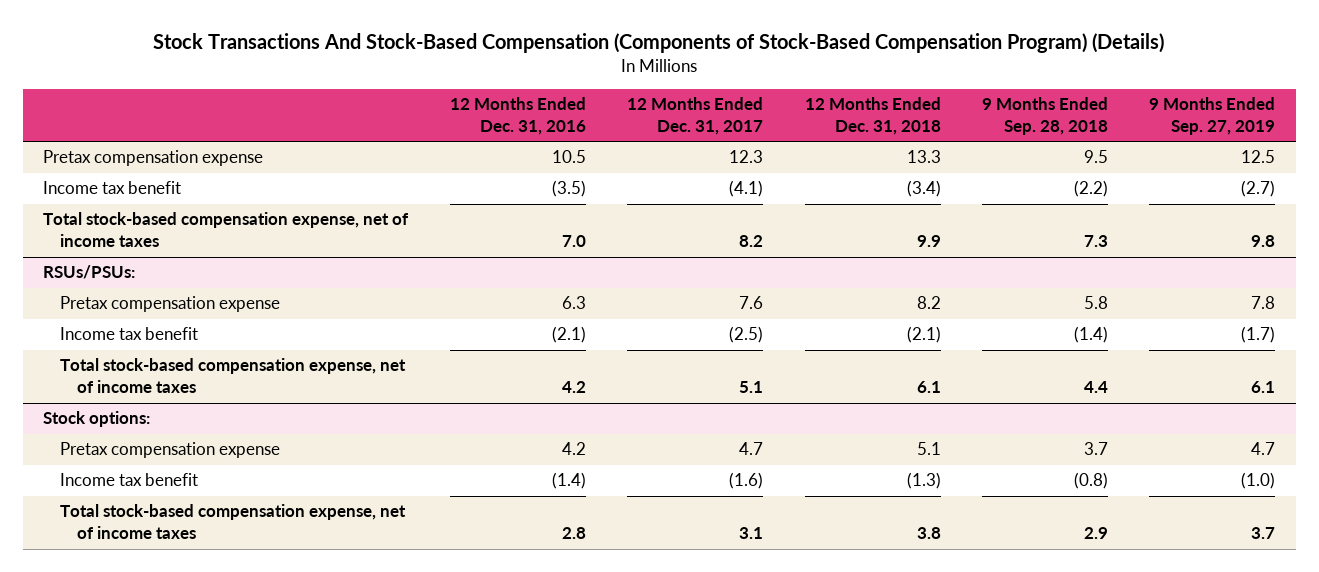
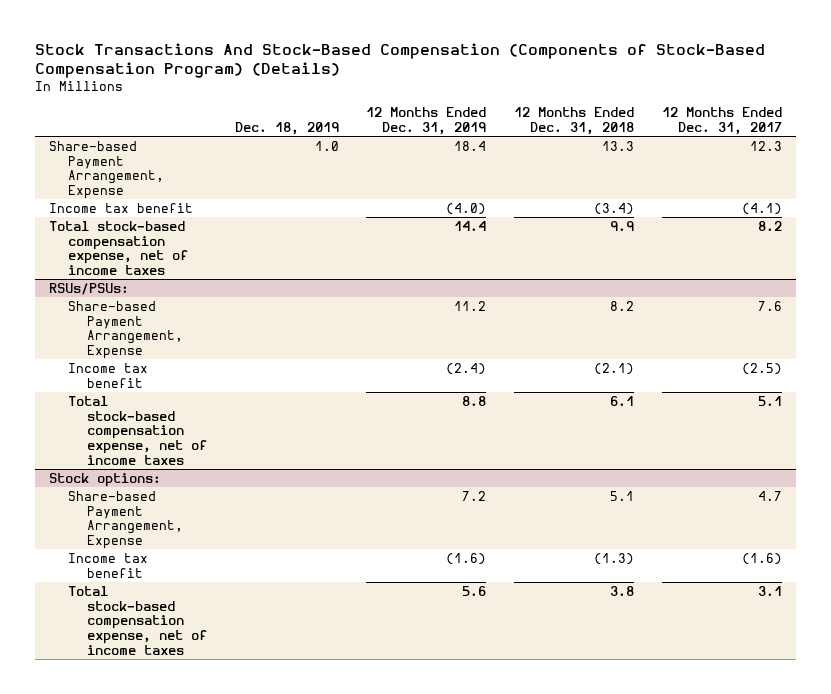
[449,97,586,136] 12 Months Ended Dec. 31, 2016 -> none
[981,97,1108,136] 9 Months Ended Sep. 28, 2018 -> none
[1149,97,1276,136] 9 Months Ended Sep. 27, 2019 -> none
none -> [234,122,339,136] Dec. 18, 2019
none -> [366,107,487,136] 12 Months Ended Dec. 31, 2019
[43,150,264,167] Pretax compensation expense -> [49,140,165,199] Share-based Payment Arrangement, Expense
[60,296,281,313] Pretax compensation expense -> [68,300,183,359] Share-based Payment Arrangement, Expense
[60,442,281,459] Pretax compensation expense -> [68,490,183,549] Share-based Payment Arrangement, Expense

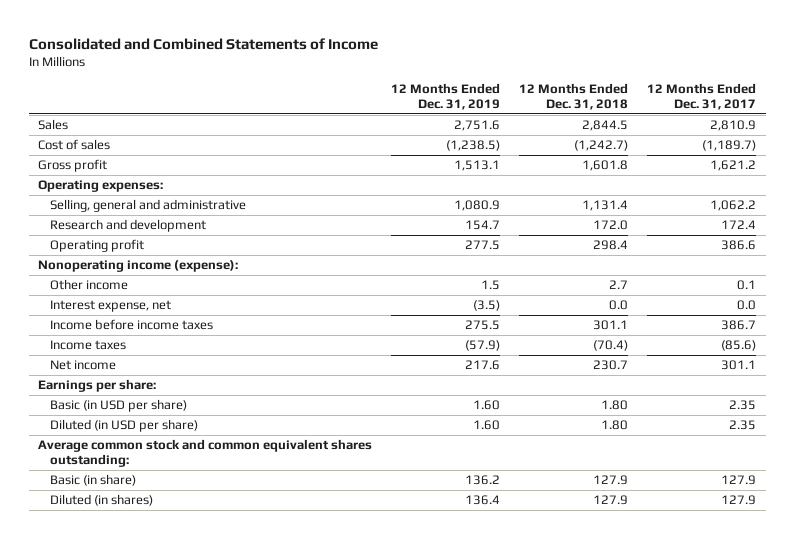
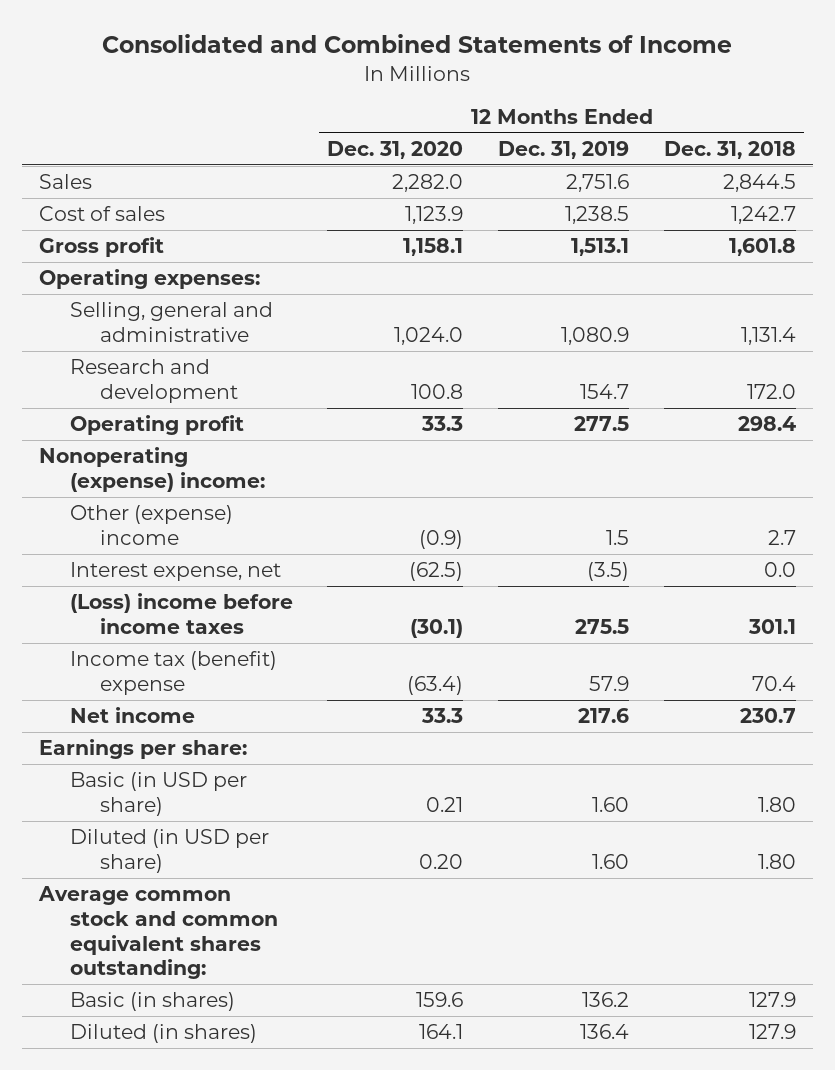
[647,83,757,111] 12 Months Ended Dec. 31, 2017 -> none
none -> [327,141,464,160] Dec. 31, 2020
[446,139,501,151] (1,238.5) -> [565,206,630,225] 1,238.5
[574,139,629,151] (1,242.7) -> [730,206,796,225] 1,242.7
[38,259,239,272] Nonoperating income (expense): -> [38,447,265,492] Nonoperating (expense) income:
[50,278,129,290] Other income -> [69,505,233,545] Other (expense) income
[50,318,214,330] Income before income taxes -> [69,593,293,634] (Loss) income before income taxes
[50,339,127,350] Income taxes -> [69,651,277,695] Income tax (benefit) expense
[465,339,501,351] (57.9) -> [589,675,630,691] 57.9
[593,339,629,351] (70.4) -> [751,675,796,691] 70.4
[50,473,137,486] Basic (in share) -> [69,992,235,1012] Basic (in shares)

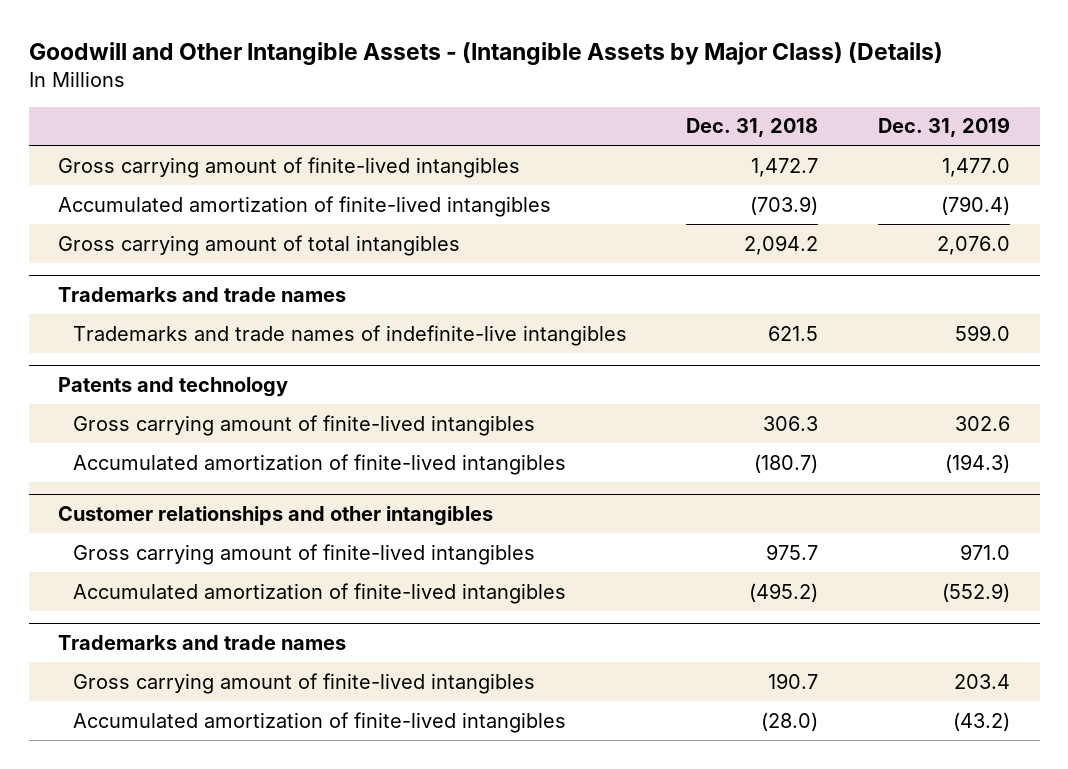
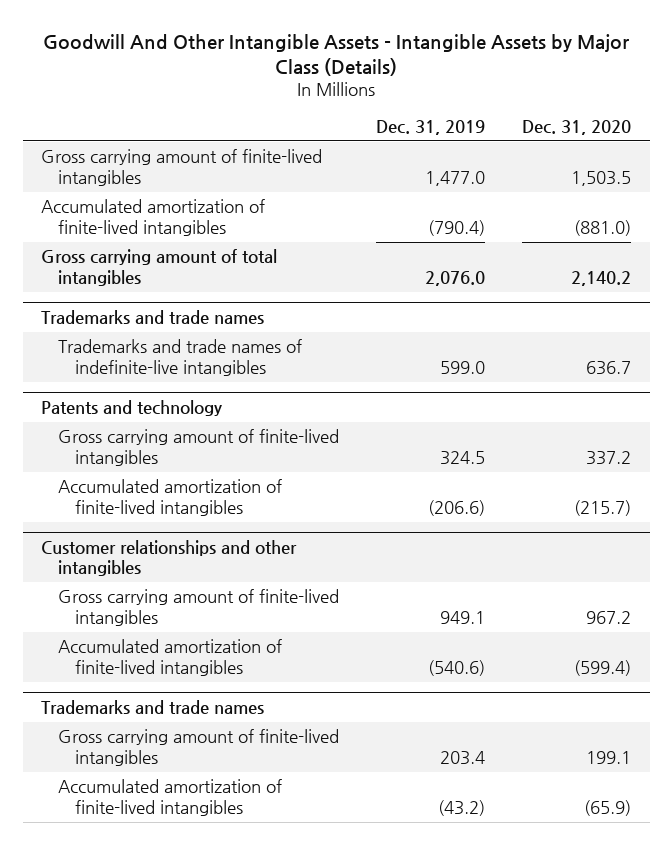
[28,41,943,65] Goodwill and Other Intangible Assets - (Intangible Assets by Major Class) (Details) -> [43,33,630,77] Goodwill And Other Intangible Assets - Intangible Assets by Major Class (Details)
[686,118,819,138] Dec. 31, 2018 -> none
none -> [522,119,632,135] Dec. 31, 2020
[954,415,1010,431] 302.6 -> [440,450,486,465] 324.5
[944,453,1010,473] (194.3) -> [428,499,486,516] (206.6)
[959,543,1010,560] 971.0 -> [440,610,486,624] 949.1
[941,582,1010,602] (552.9) -> [428,659,486,676] (540.6)

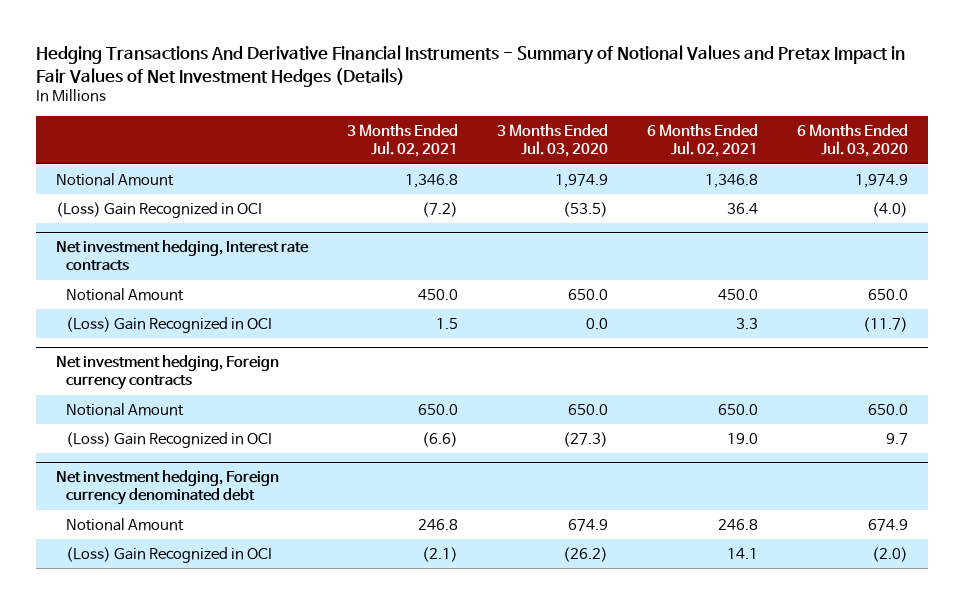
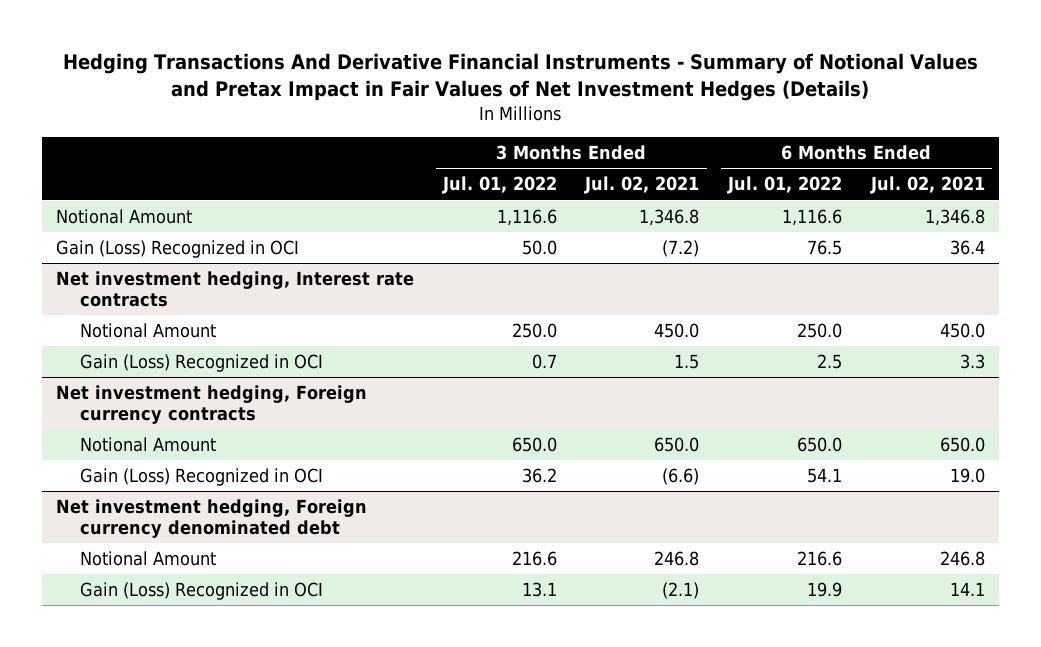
[497,123,609,158] 3 Months Ended Jul. 03, 2020 -> none
[797,123,909,158] 6 Months Ended Jul. 03, 2020 -> none
none -> [441,176,557,195] Jul. 01, 2022
none -> [727,176,843,195] Jul. 01, 2022
[55,201,262,218] (Loss) Gain Recognized in OCI -> [56,240,300,259] Gain (Loss) Recognized in OCI
[66,316,273,333] (Loss) Gain Recognized in OCI -> [79,354,323,373] Gain (Loss) Recognized in OCI
[66,431,273,448] (Loss) Gain Recognized in OCI -> [79,468,323,487] Gain (Loss) Recognized in OCI
[66,546,273,563] (Loss) Gain Recognized in OCI -> [79,582,323,601] Gain (Loss) Recognized in OCI

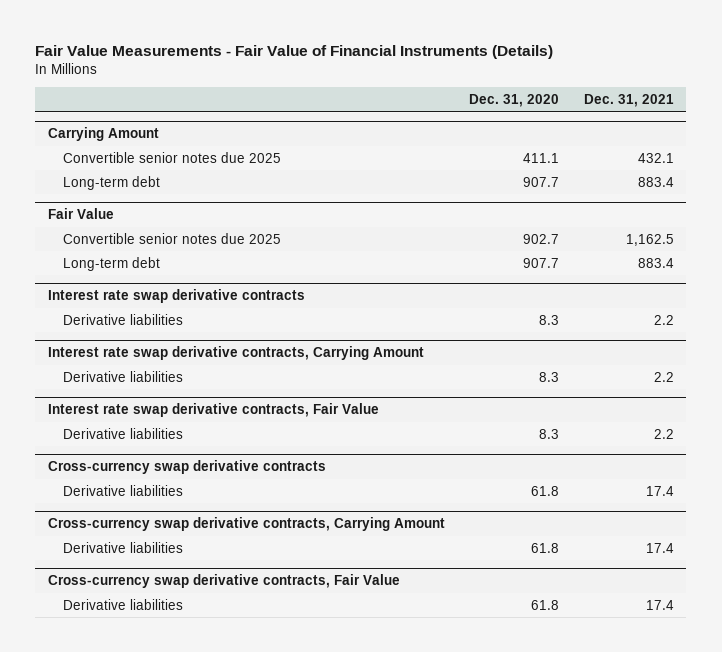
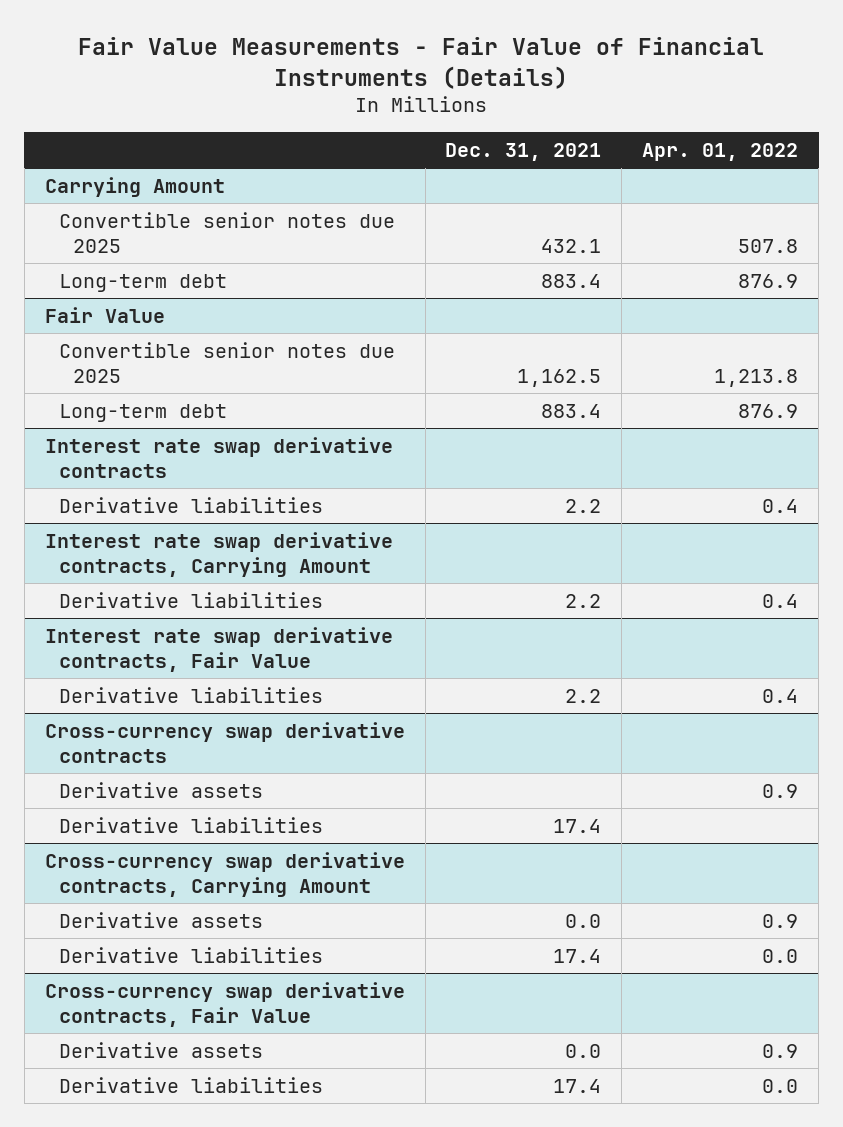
[469,94,560,108] Dec. 31, 2020 -> none
none -> [642,142,799,161] Apr. 01, 2022
none -> [58,781,263,798] Derivative assets
none -> [58,911,263,928] Derivative assets
none -> [58,1041,263,1058] Derivative assets

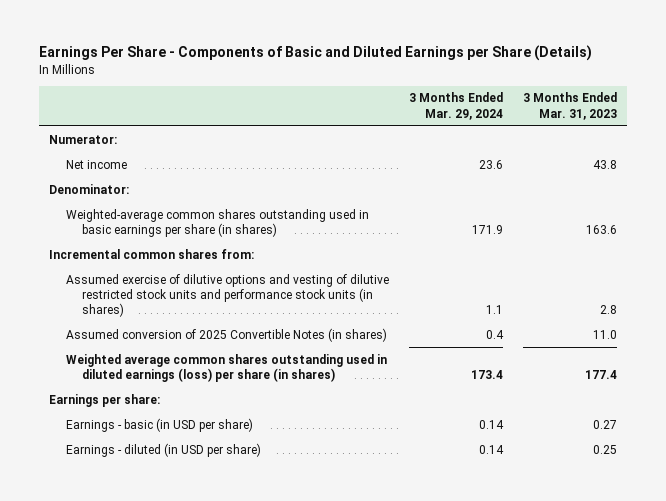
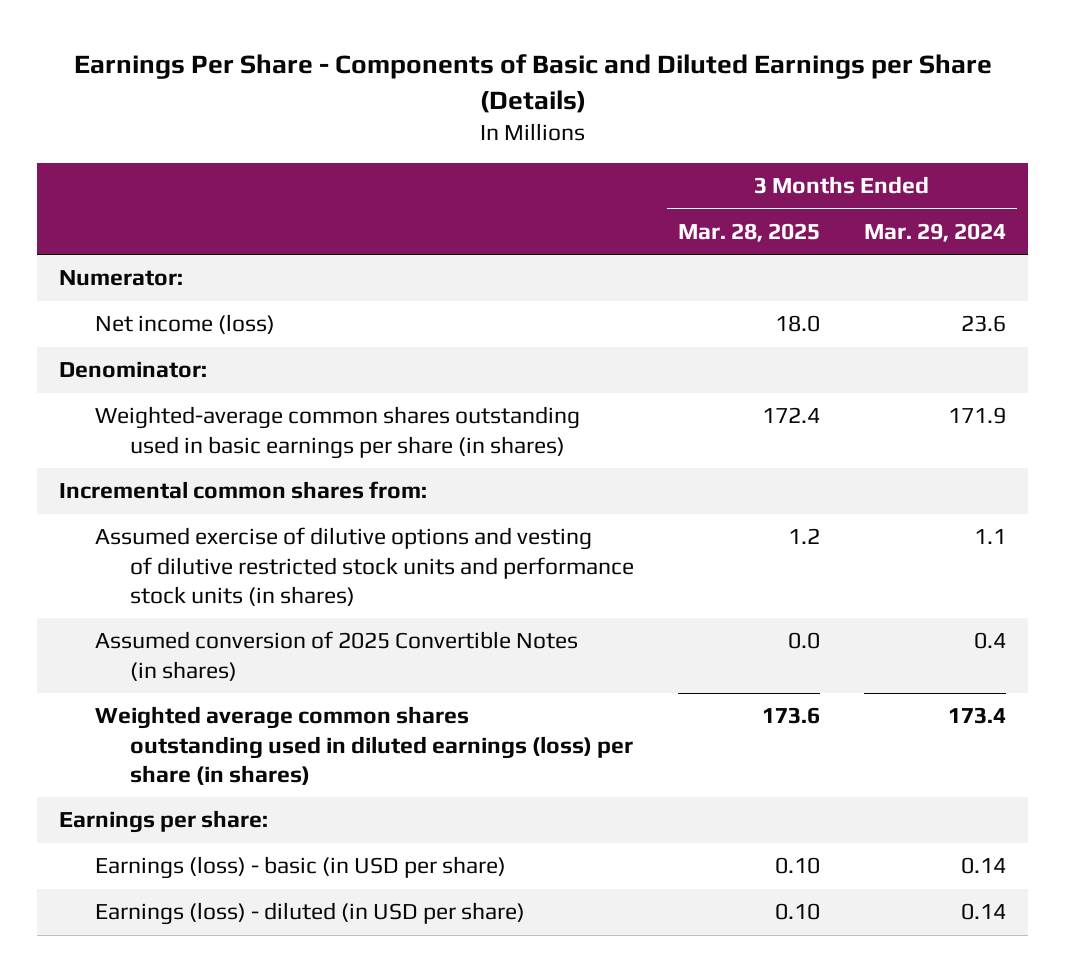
[522,92,617,120] 3 Months Ended Mar. 31, 2023 -> none
none -> [678,222,821,242] Mar. 28, 2025
[65,159,127,169] Net income -> [94,314,275,335] Net income (loss)
[65,417,253,432] Earnings - basic (in USD per share) -> [94,856,506,880] Earnings (loss) - basic (in USD per share)
[65,442,261,457] Earnings - diluted (in USD per share) -> [94,902,525,926] Earnings (loss) - diluted (in USD per share)

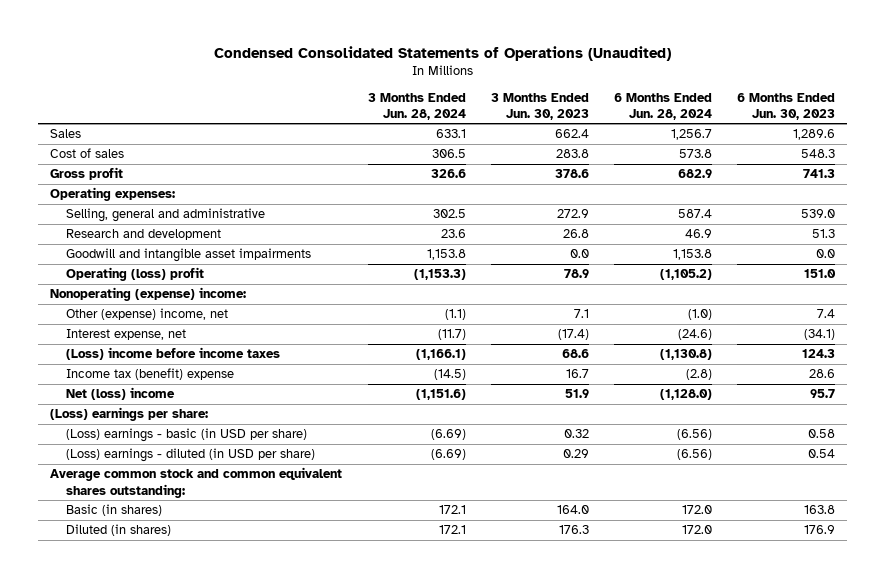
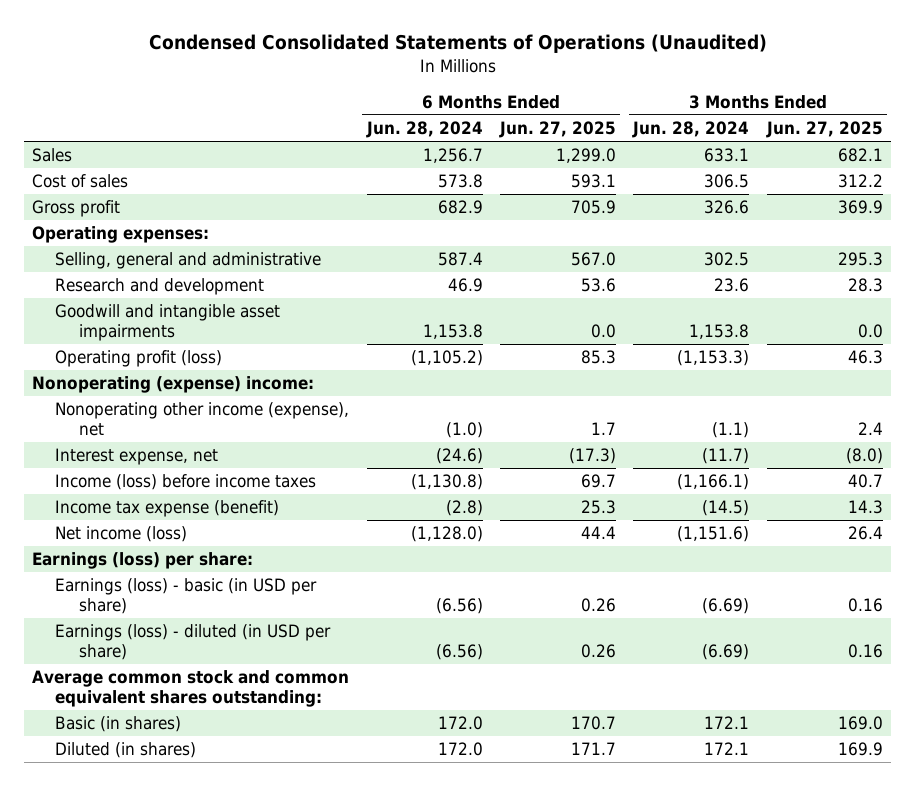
[490,92,589,120] 3 Months Ended Jun. 30, 2023 -> none
[736,92,835,120] 6 Months Ended Jun. 30, 2023 -> none
none -> [499,121,617,139] Jun. 27, 2025
none -> [765,121,883,139] Jun. 27, 2025
[65,267,204,282] Operating (loss) profit -> [55,350,223,368] Operating profit (loss)
[65,308,228,321] Other (expense) income, net -> [55,402,350,437] Nonoperating other income (expense), net
[65,347,280,361] (Loss) income before income taxes -> [55,474,317,491] Income (loss) before income taxes
[65,368,234,381] Income tax (benefit) expense -> [55,500,280,518] Income tax expense (benefit)
[65,387,175,401] Net (loss) income -> [55,526,188,543] Net income (loss)
[50,407,209,422] (Loss) earnings per share: -> [32,552,254,570] Earnings (loss) per share:
[65,428,307,443] (Loss) earnings - basic (in USD per share) -> [55,578,318,615] Earnings (loss) - basic (in USD per share)
[65,448,315,463] (Loss) earnings - diluted (in USD per share) -> [55,624,332,661] Earnings (loss) - diluted (in USD per share)

